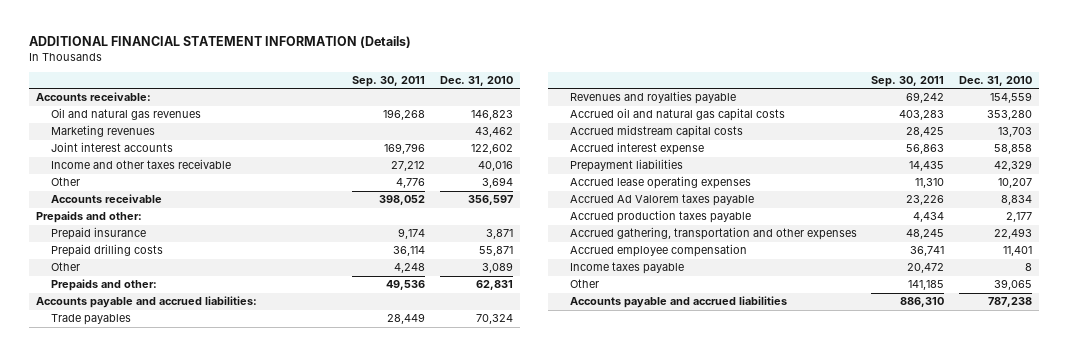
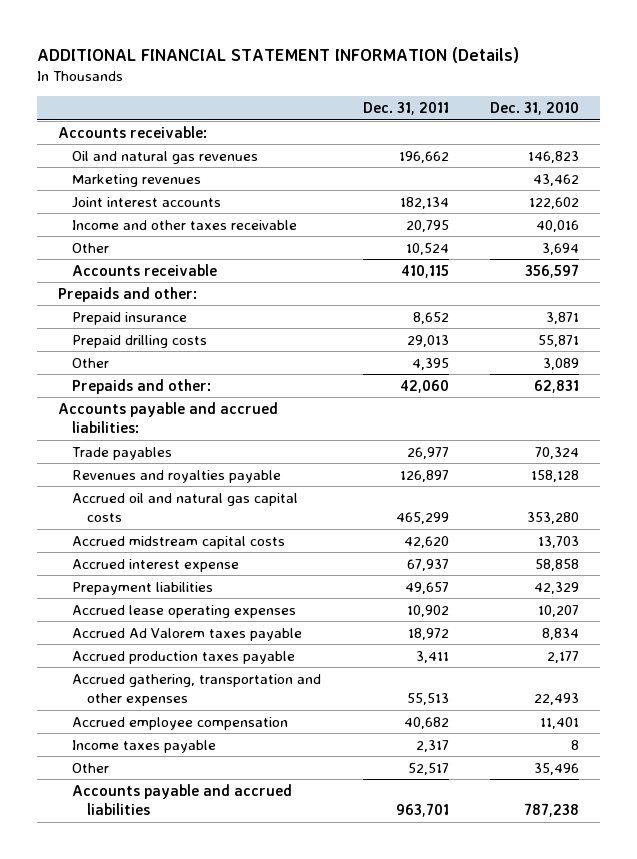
[352,76,426,88] Sep. 30, 2011 -> none
none -> [362,102,449,116] Dec. 31, 2011
[989,92,1032,104] 154,559 -> [531,469,580,482] 158,128
[993,279,1032,291] 39,065 -> [534,762,580,775] 35,496

